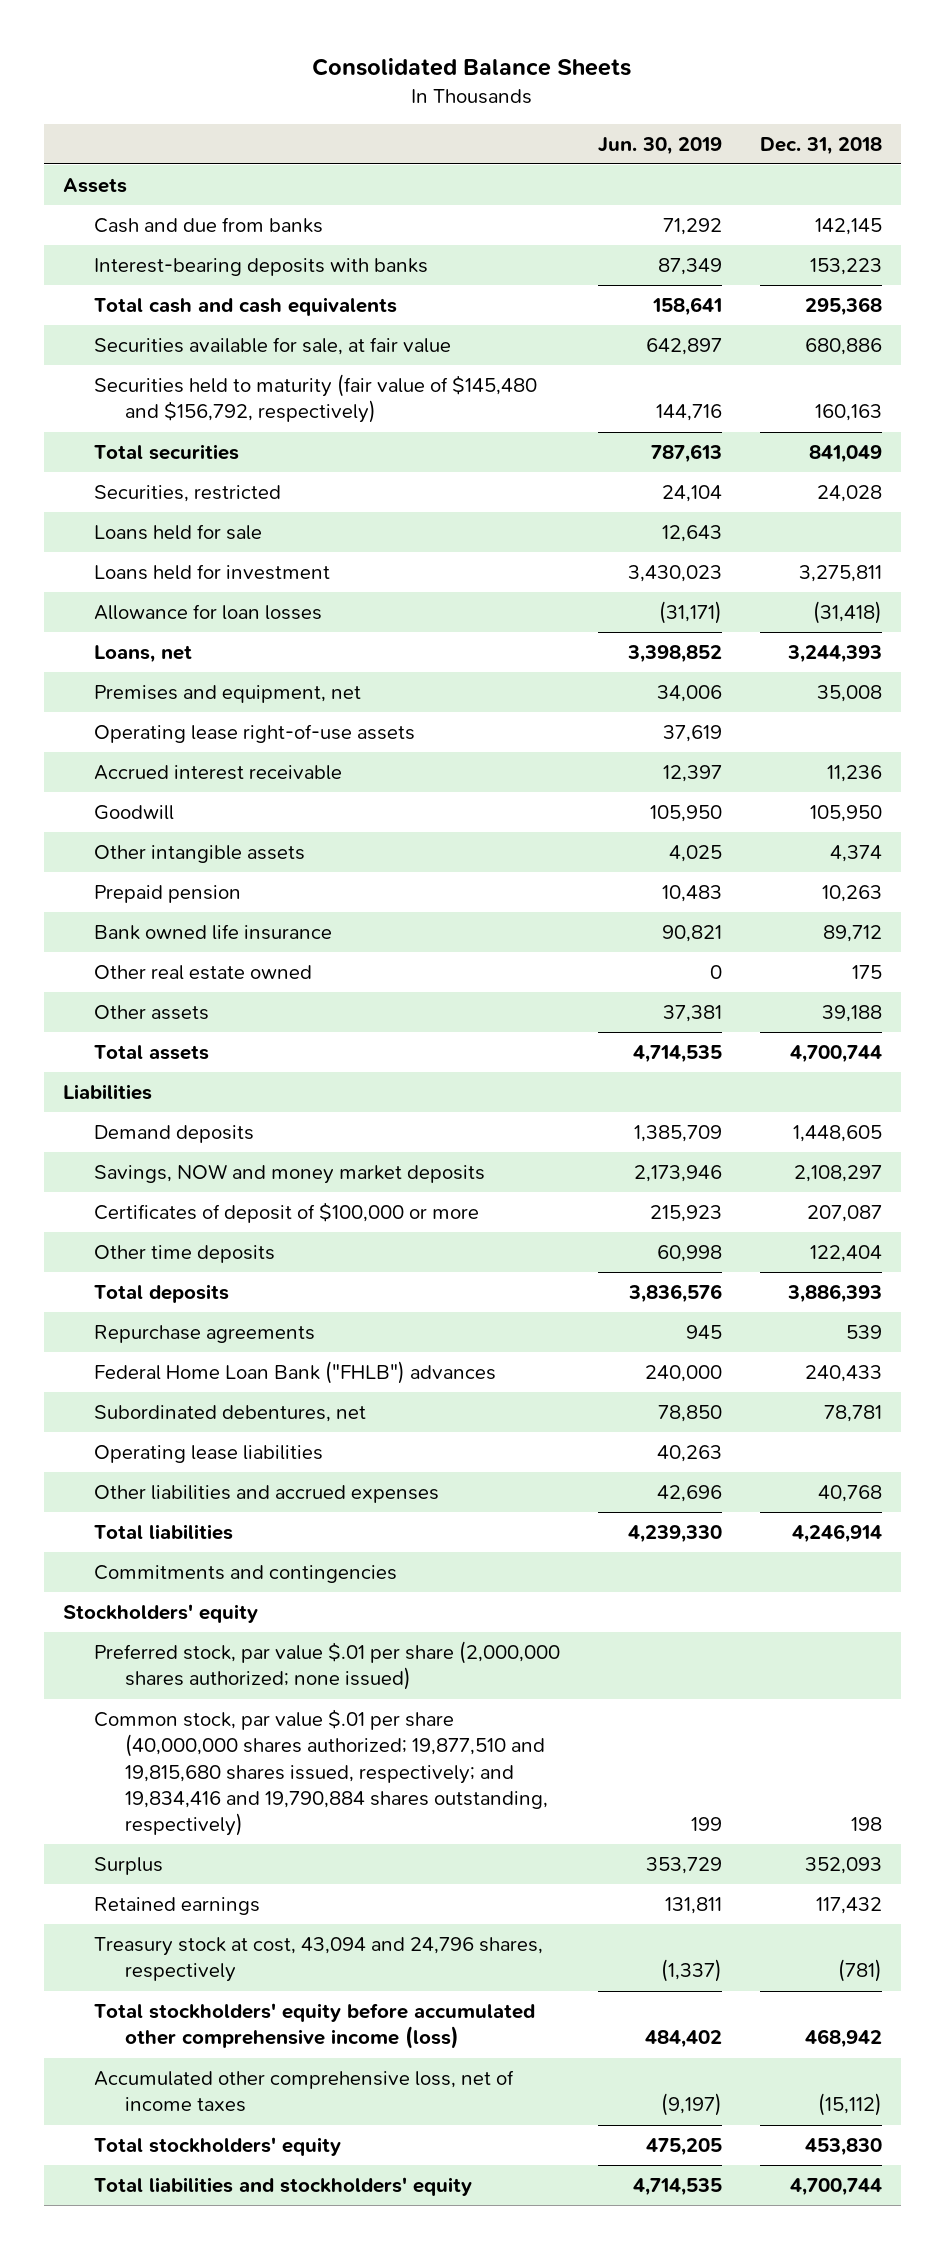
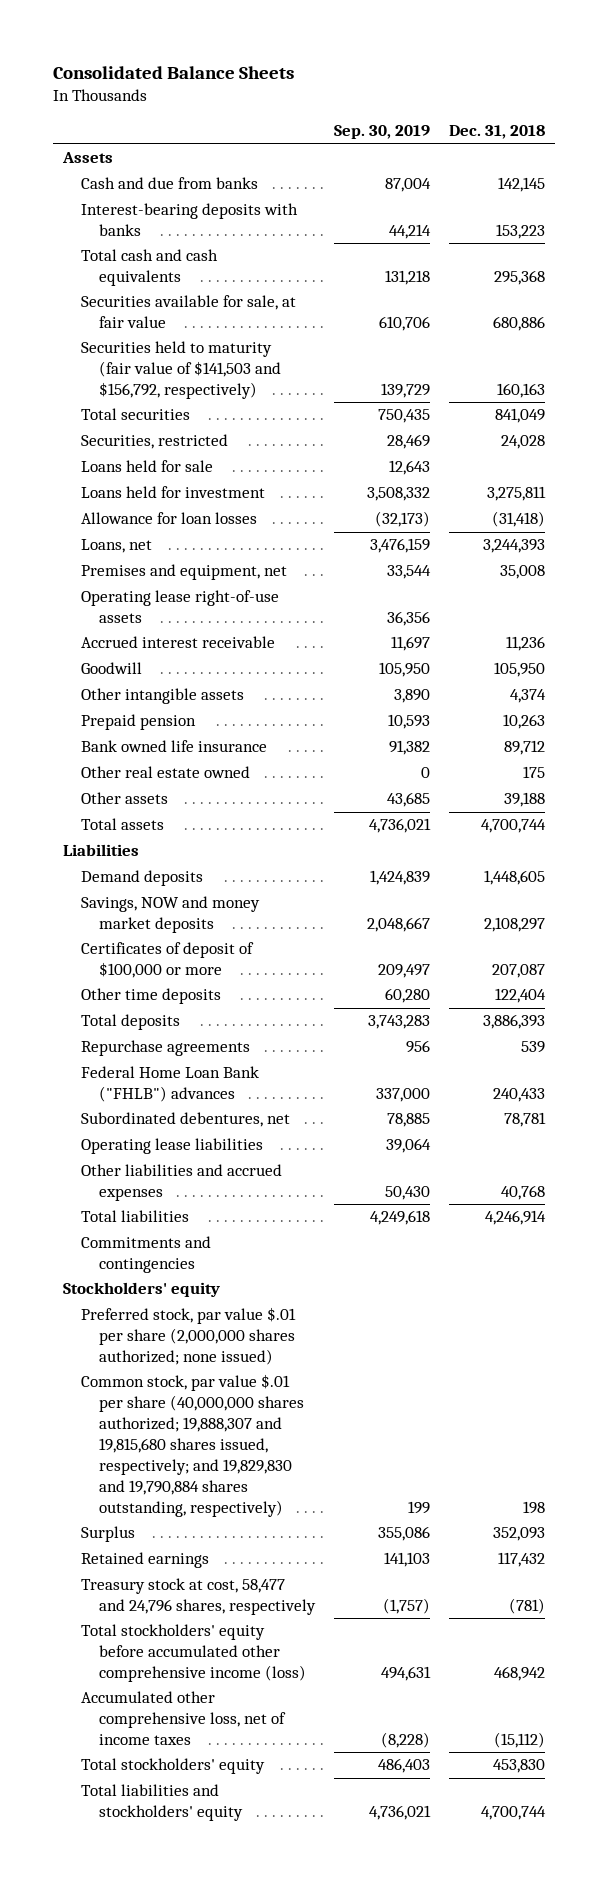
[597,136,722,155] Jun. 30, 2019 -> none
none -> [333,125,430,140] Sep. 30, 2019
[93,374,537,424] Securities held to maturity (fair value of $145,480 and $156,792, respectively) -> [80,341,281,400] Securities held to maturity (fair value of $141,503 and $156,792, respectively)
[93,1709,549,1837] Common stock, par value $.01 per share (40,000,000 shares authorized; 19,877,510 and 19,815,680 shares issued, respectively; and 19,834,416 and 19,790,884 shares outstanding, respectively) -> [80,1374,304,1517] Common stock, par value $.01 per share (40,000,000 shares authorized; 19,888,307 and 19,815,680 shares issued, respectively; and 19,829,830 and 19,790,884 shares outstanding, respectively)
[93,1937,543,1983] Treasury stock at cost, 43,094 and 24,796 shares, respectively -> [80,1578,316,1616] Treasury stock at cost, 58,477 and 24,796 shares, respectively

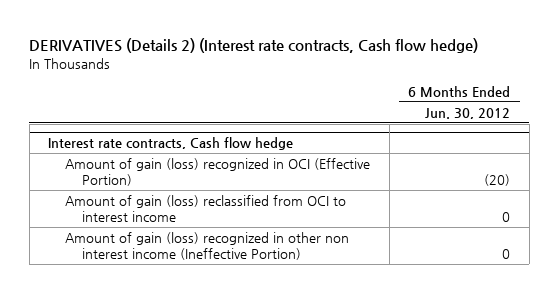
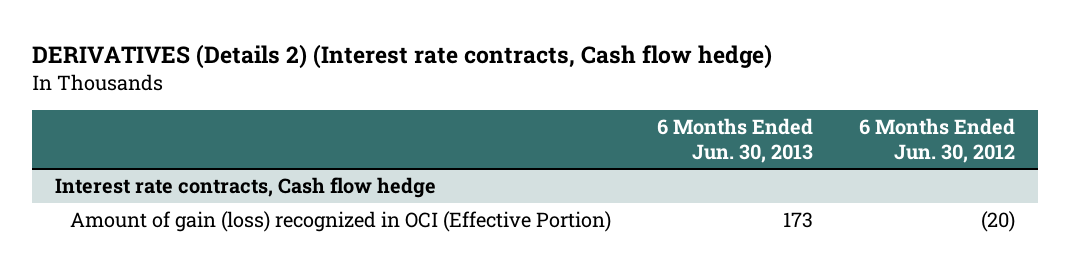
none -> [657,118,814,163] 6 Months Ended Jun. 30, 2013
[65,195,347,223] Amount of gain (loss) reclassified from OCI to interest income -> none
[65,232,350,261] Amount of gain (loss) recognized in other non interest income (Ineffective Portion) -> none

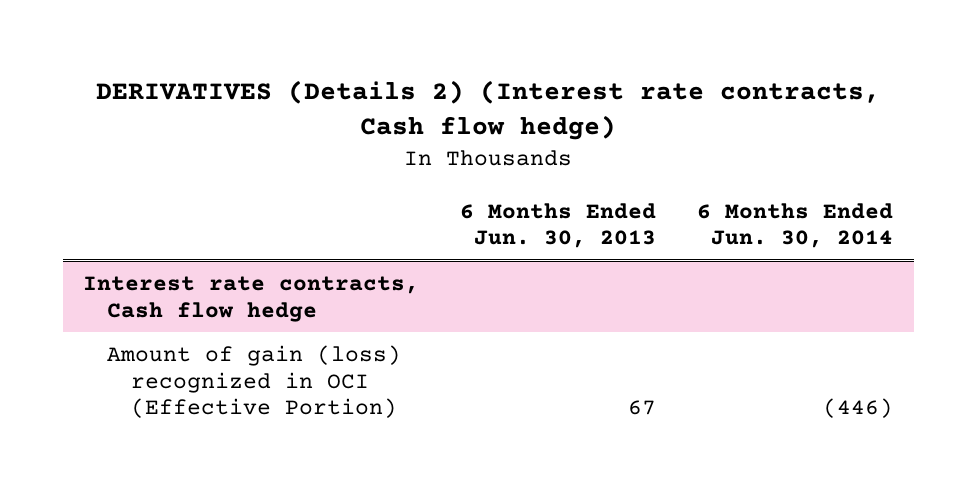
[859,118,1016,163] 6 Months Ended Jun. 30, 2012 -> none
none -> [697,202,894,249] 6 Months Ended Jun. 30, 2014
[783,212,814,229] 173 -> [628,400,657,416] 67

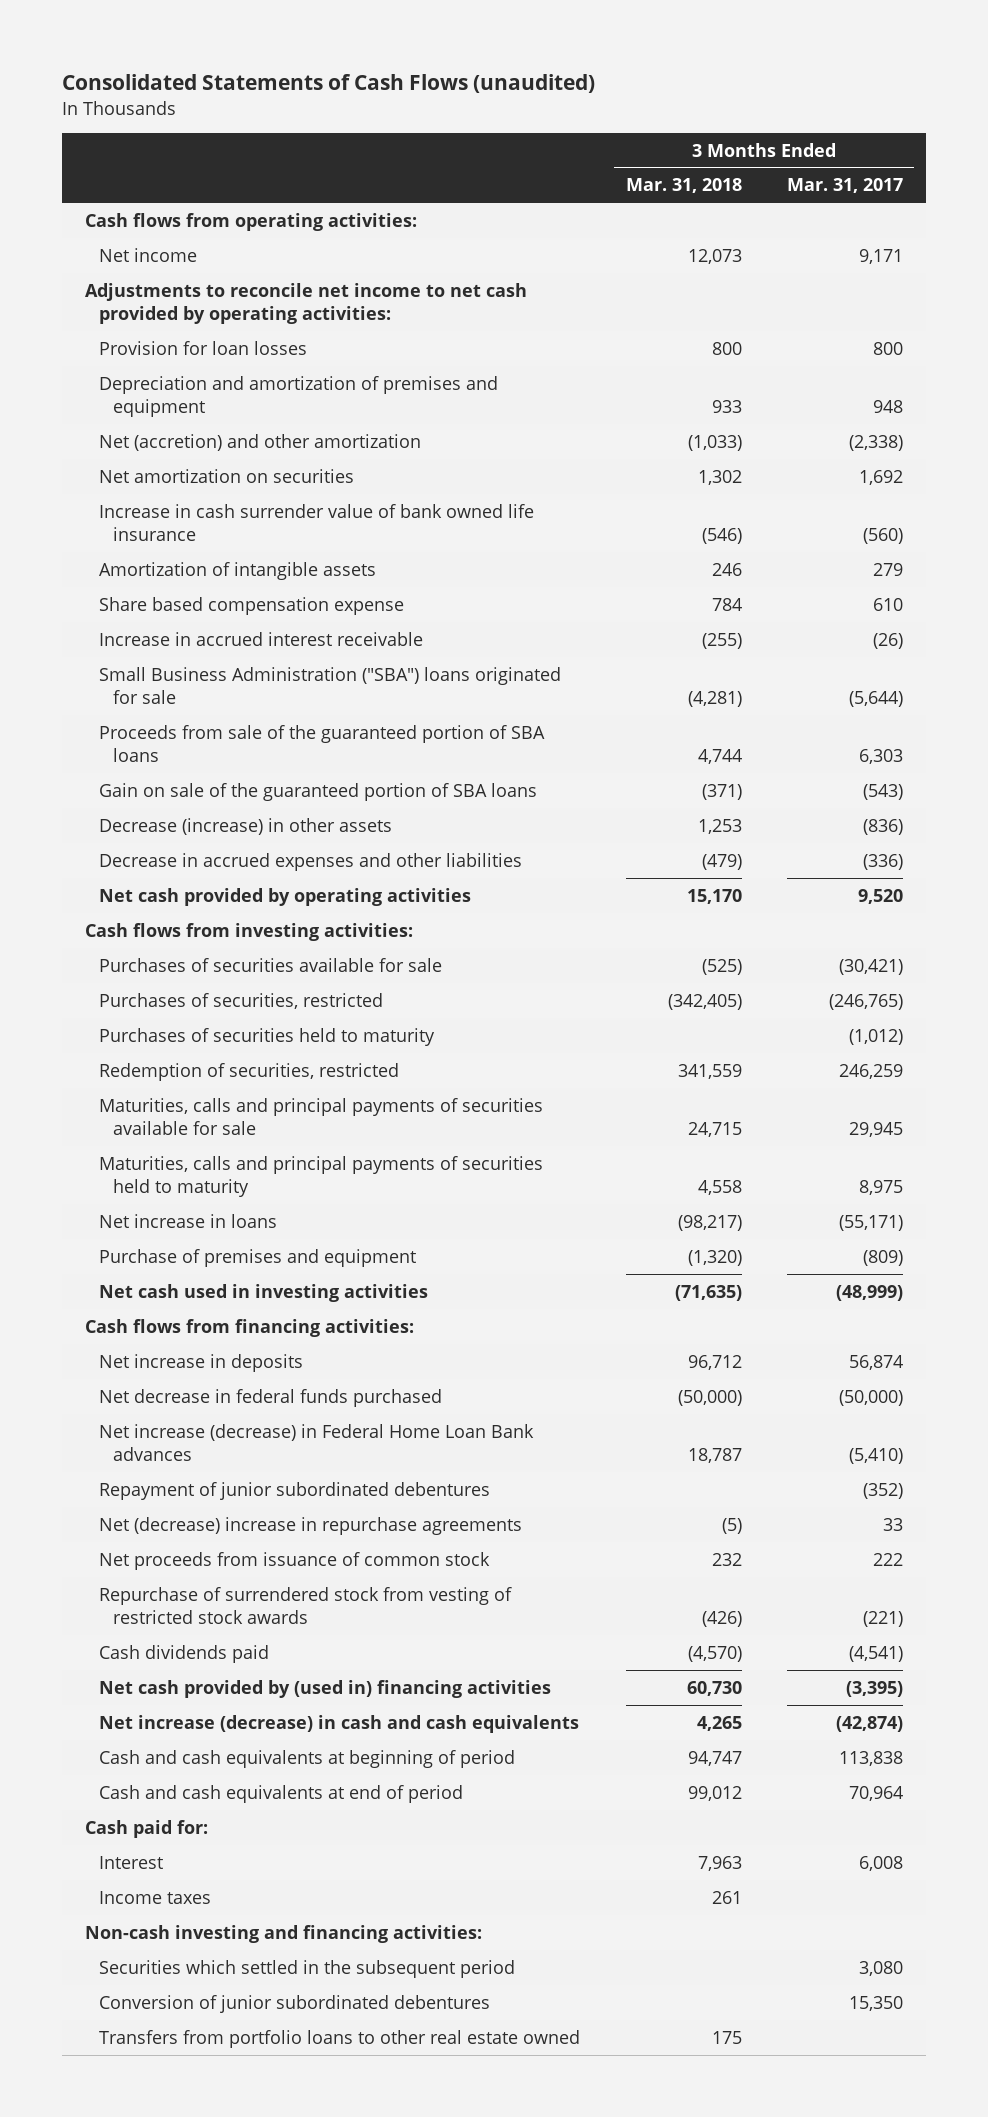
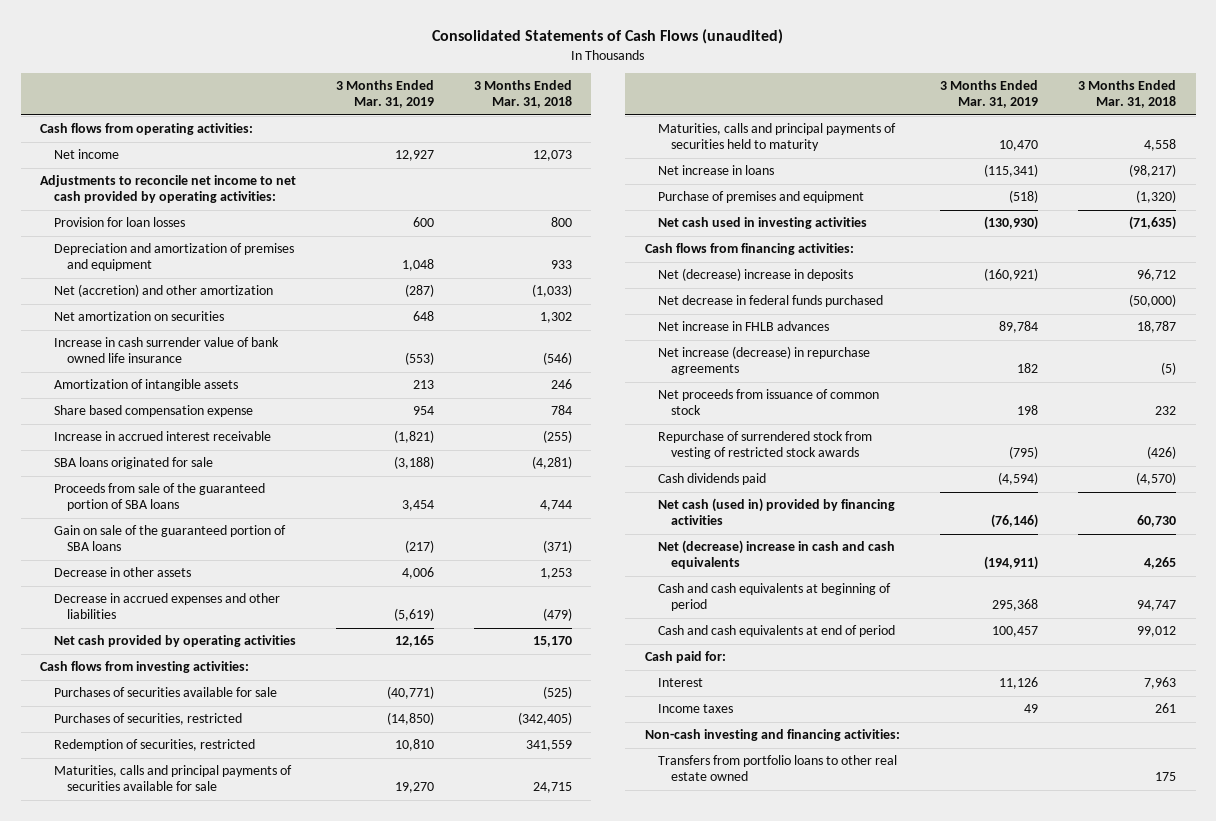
[787,178,904,194] Mar. 31, 2017 -> none
none -> [336,80,435,109] 3 Months Ended Mar. 31, 2019
[99,666,562,704] Small Business Administration ("SBA") loans originated for sale -> [53,457,213,470] SBA loans originated for sale
[99,817,393,835] Decrease (increase) in other assets -> [53,567,191,578] Decrease in other assets
[99,1027,436,1046] Purchases of securities held to maturity -> none
[99,1353,304,1372] Net increase in deposits -> [657,268,853,282] Net (decrease) increase in deposits
[99,1481,491,1500] Repayment of junior subordinated debentures -> none
[99,1423,535,1461] Net increase (decrease) in Federal Home Loan Bank advances -> [657,321,829,332] Net increase in FHLB advances
[99,1516,523,1535] Net (decrease) increase in repurchase agreements -> [657,346,870,376] Net increase (decrease) in repurchase agreements
[99,1679,552,1698] Net cash provided by (used in) financing activities -> [657,498,895,526] Net cash (used in) provided by financing activities
[99,1714,580,1733] Net increase (decrease) in cash and cash equivalents -> [657,540,895,570] Net (decrease) increase in cash and cash equivalents
[99,1959,516,1978] Securities which settled in the subsequent period -> none
[99,1994,491,2013] Conversion of junior subordinated debentures -> none

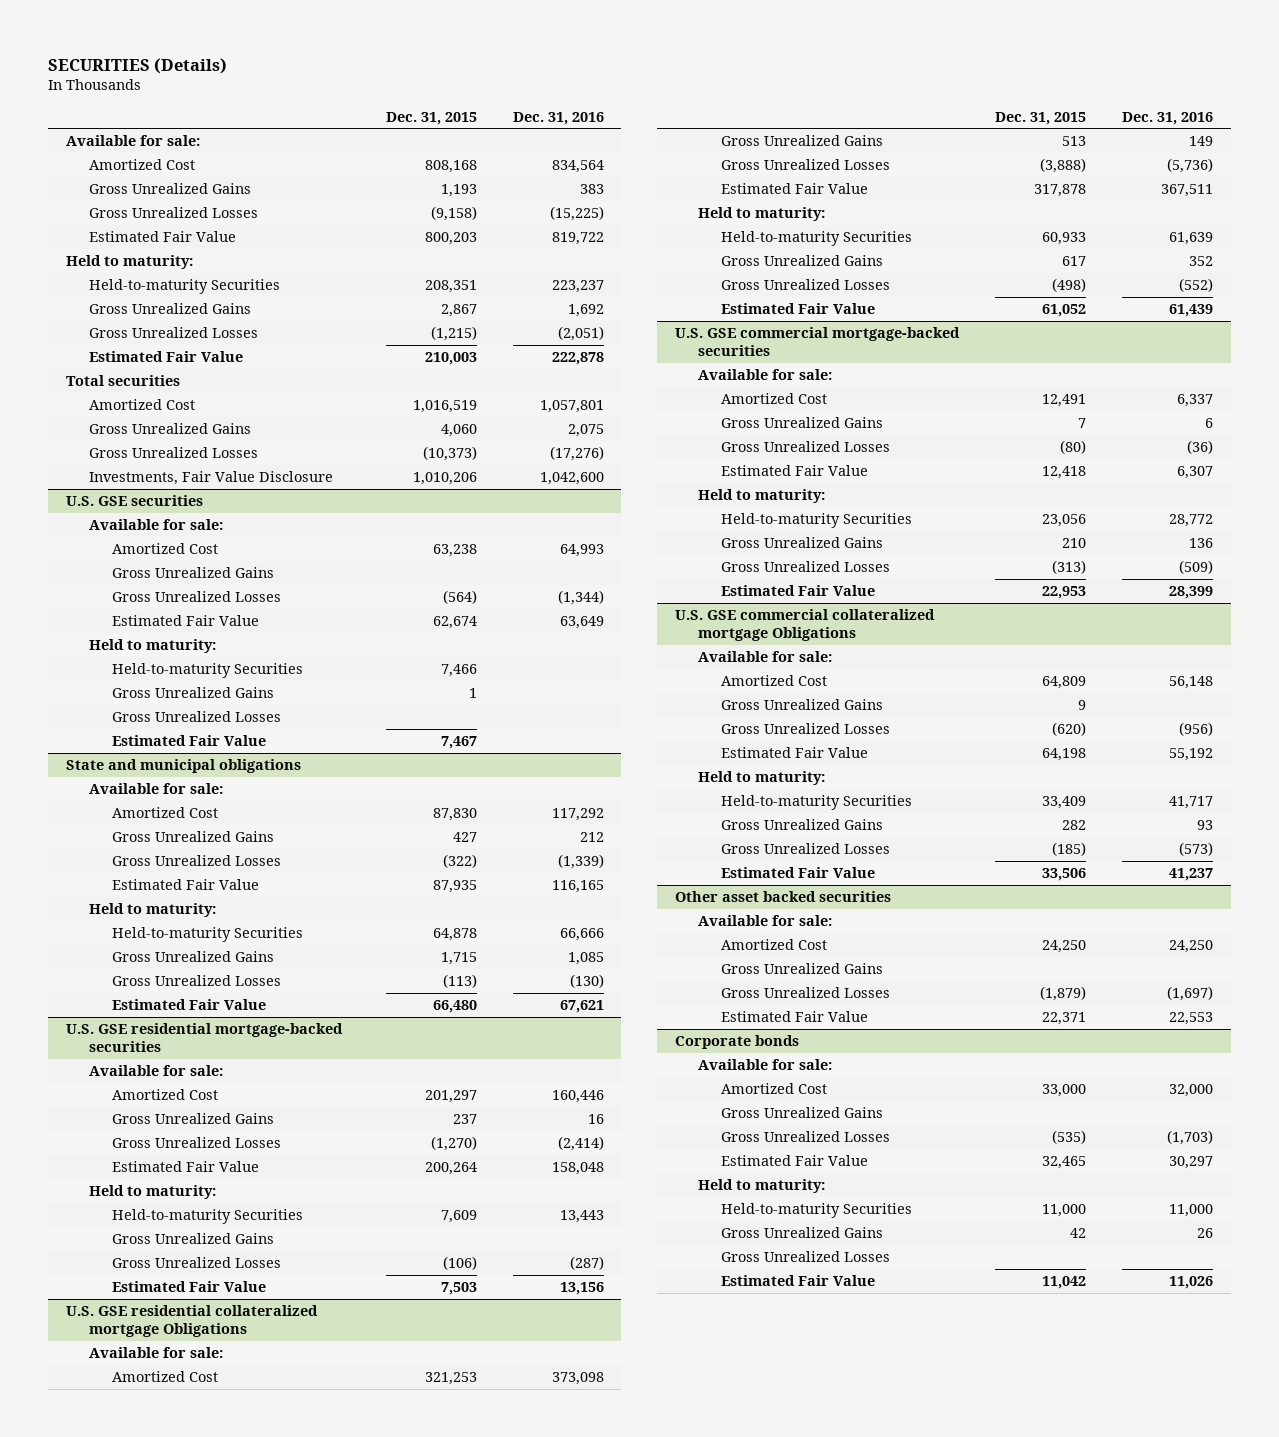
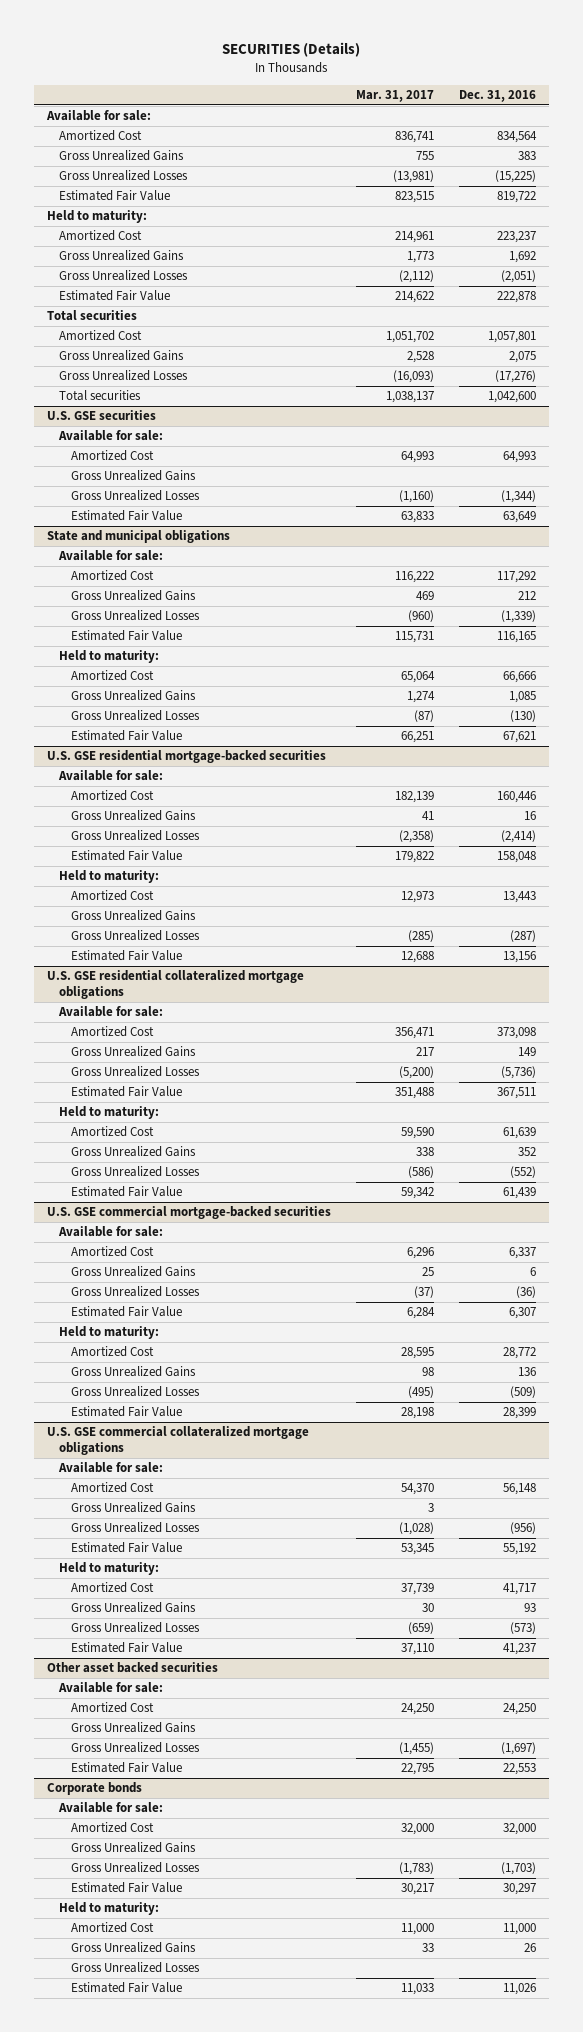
[385,111,477,125] Dec. 31, 2015 -> none
none -> [355,89,434,102] Mar. 31, 2017
[88,279,280,295] Held-to-maturity Securities -> [58,230,142,242] Amortized Cost
[88,471,333,486] Investments, Fair Value Disclosure -> [58,390,141,402] Total securities
[88,639,216,654] Held to maturity: -> none
[111,663,303,679] Held-to-maturity Securities -> none
[111,687,274,699] Gross Unrealized Gains -> none
[111,711,281,723] Gross Unrealized Losses -> none
[111,735,266,747] Estimated Fair Value -> none
[111,927,303,943] Held-to-maturity Securities -> [70,670,154,682] Amortized Cost
[111,1209,303,1225] Held-to-maturity Securities -> [70,890,154,902] Amortized Cost
[66,1305,319,1338] U.S. GSE residential collateralized mortgage Obligations -> [46,970,304,999] U.S. GSE residential collateralized mortgage obligations
[720,231,912,247] Held-to-maturity Securities -> [70,1126,154,1138] Amortized Cost
[720,513,912,529] Held-to-maturity Securities -> [70,1346,154,1358] Amortized Cost
[675,609,936,642] U.S. GSE commercial collateralized mortgage Obligations -> [46,1426,309,1455] U.S. GSE commercial collateralized mortgage obligations
[720,795,912,811] Held-to-maturity Securities -> [70,1582,154,1594] Amortized Cost
[720,1203,912,1219] Held-to-maturity Securities -> [70,1922,154,1934] Amortized Cost

